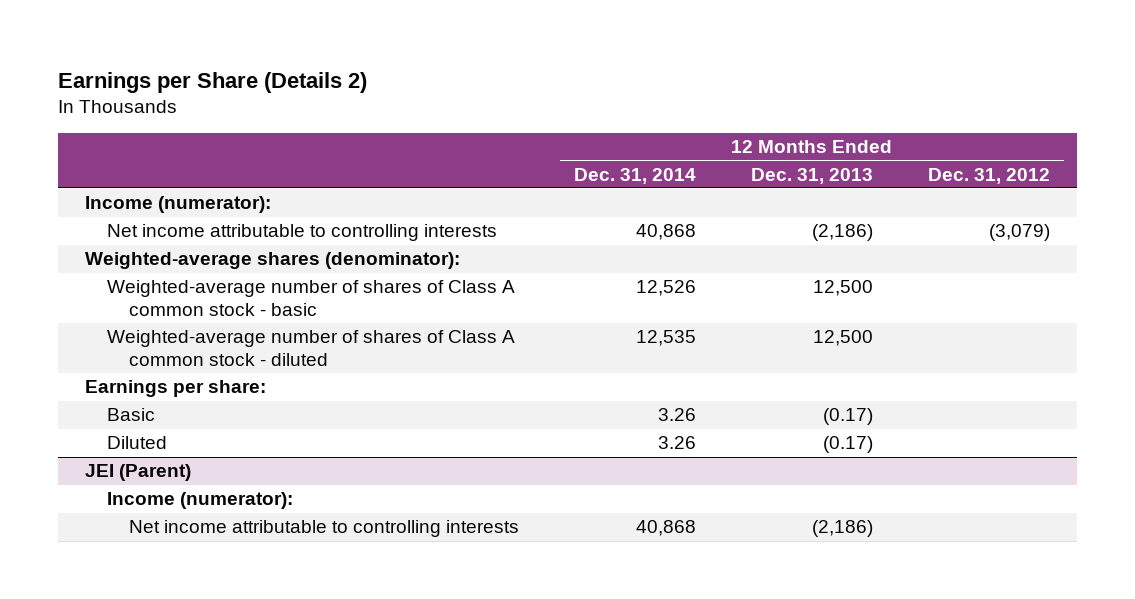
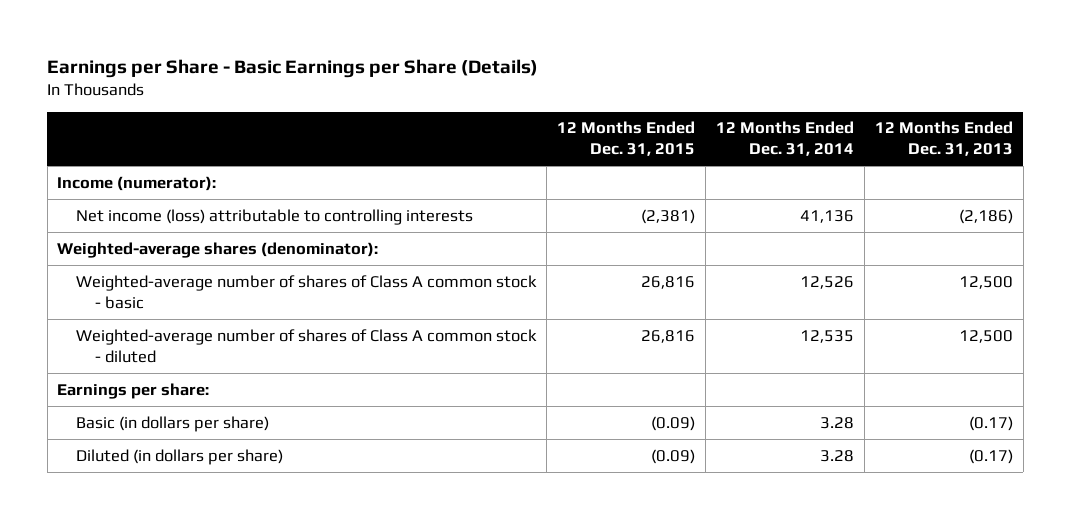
[57,71,367,93] Earnings per Share (Details 2) -> [47,58,539,78] Earnings per Share - Basic Earnings per Share (Details)
[927,167,1050,184] Dec. 31, 2012 -> none
none -> [557,121,696,157] 12 Months Ended Dec. 31, 2015
[107,224,498,242] Net income attributable to controlling interests -> [76,208,474,225] Net income (loss) attributable to controlling interests
[636,224,697,241] 40,868 -> [799,209,854,223] 41,136
[85,464,192,482] JEI (Parent) -> none
[107,492,294,510] Income (numerator): -> none
[129,520,520,538] Net income attributable to controlling interests -> none
[107,408,156,422] Basic -> [76,415,270,432] Basic (in dollars per share)
[658,408,697,422] 3.26 -> [819,416,854,429] 3.28
[107,436,168,450] Diluted -> [76,448,284,465] Diluted (in dollars per share)
[658,436,697,450] 3.26 -> [819,449,854,462] 3.28

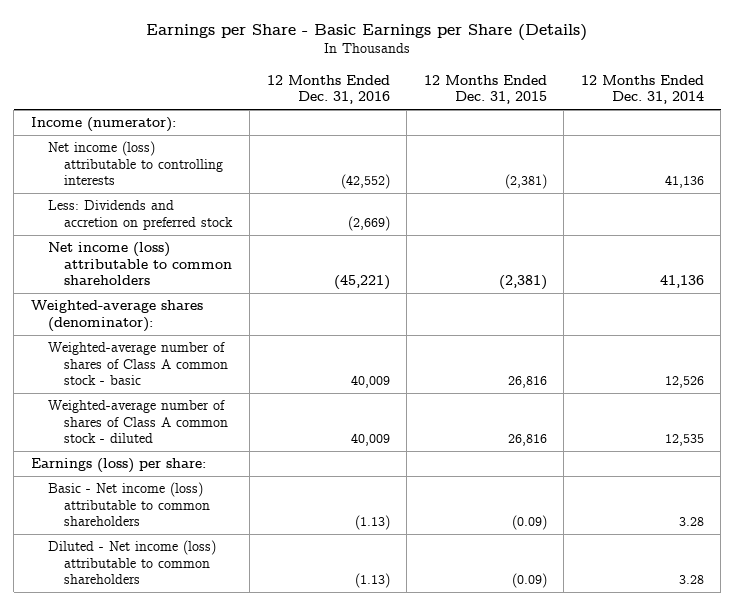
[874,121,1013,157] 12 Months Ended Dec. 31, 2013 -> none
none -> [266,74,390,105] 12 Months Ended Dec. 31, 2016
none -> [47,200,234,230] Less: Dividends and accretion on preferred stock
none -> [47,242,233,286] Net income (loss) attributable to common shareholders
[57,382,210,399] Earnings per share: -> [30,458,206,474] Earnings (loss) per share:
[76,415,270,432] Basic (in dollars per share) -> [47,482,211,527] Basic - Net income (loss) attributable to common shareholders
[76,448,284,465] Diluted (in dollars per share) -> [47,540,216,585] Diluted - Net income (loss) attributable to common shareholders

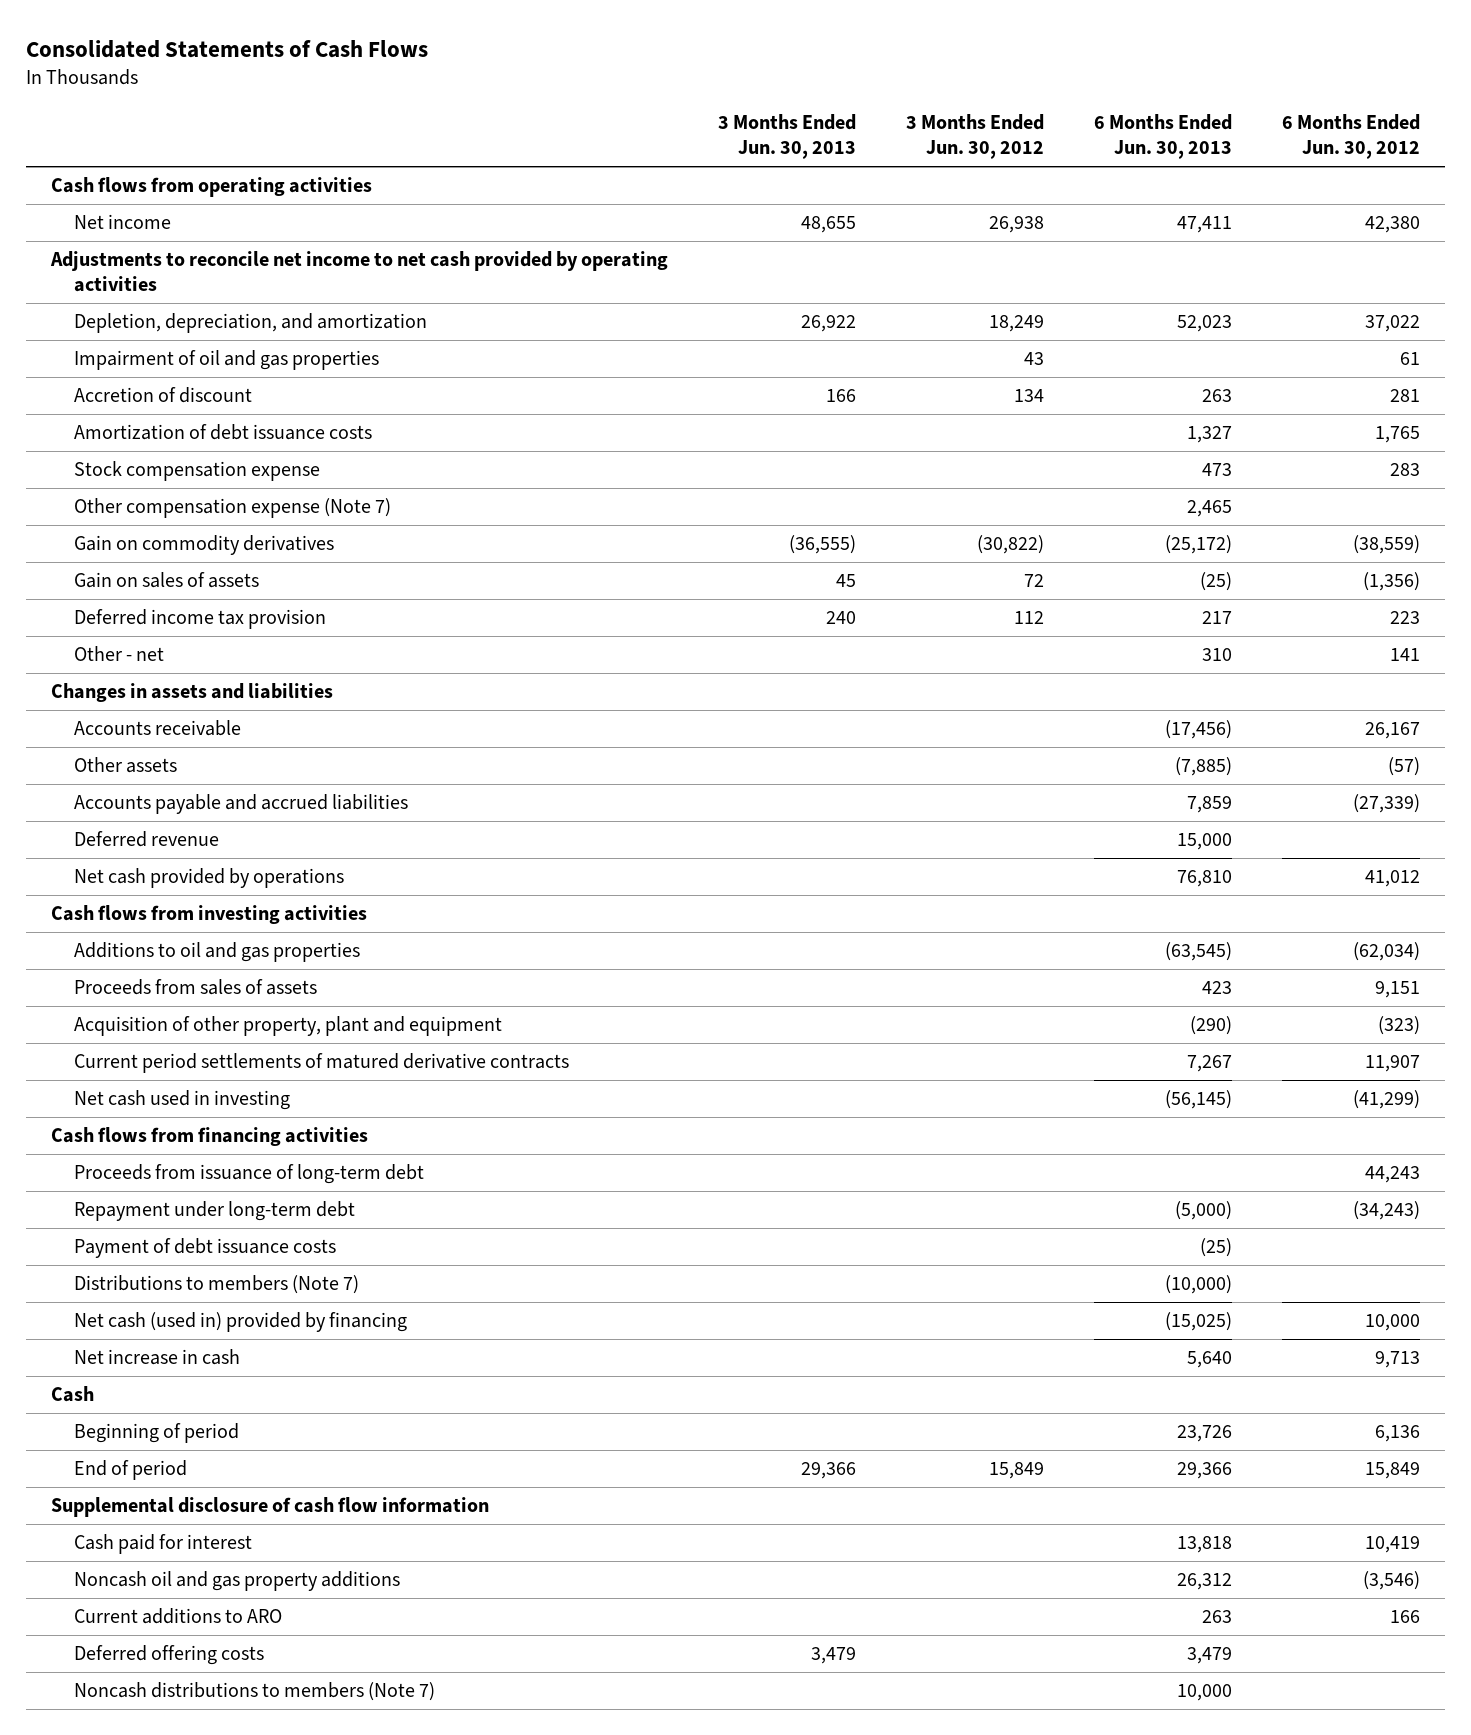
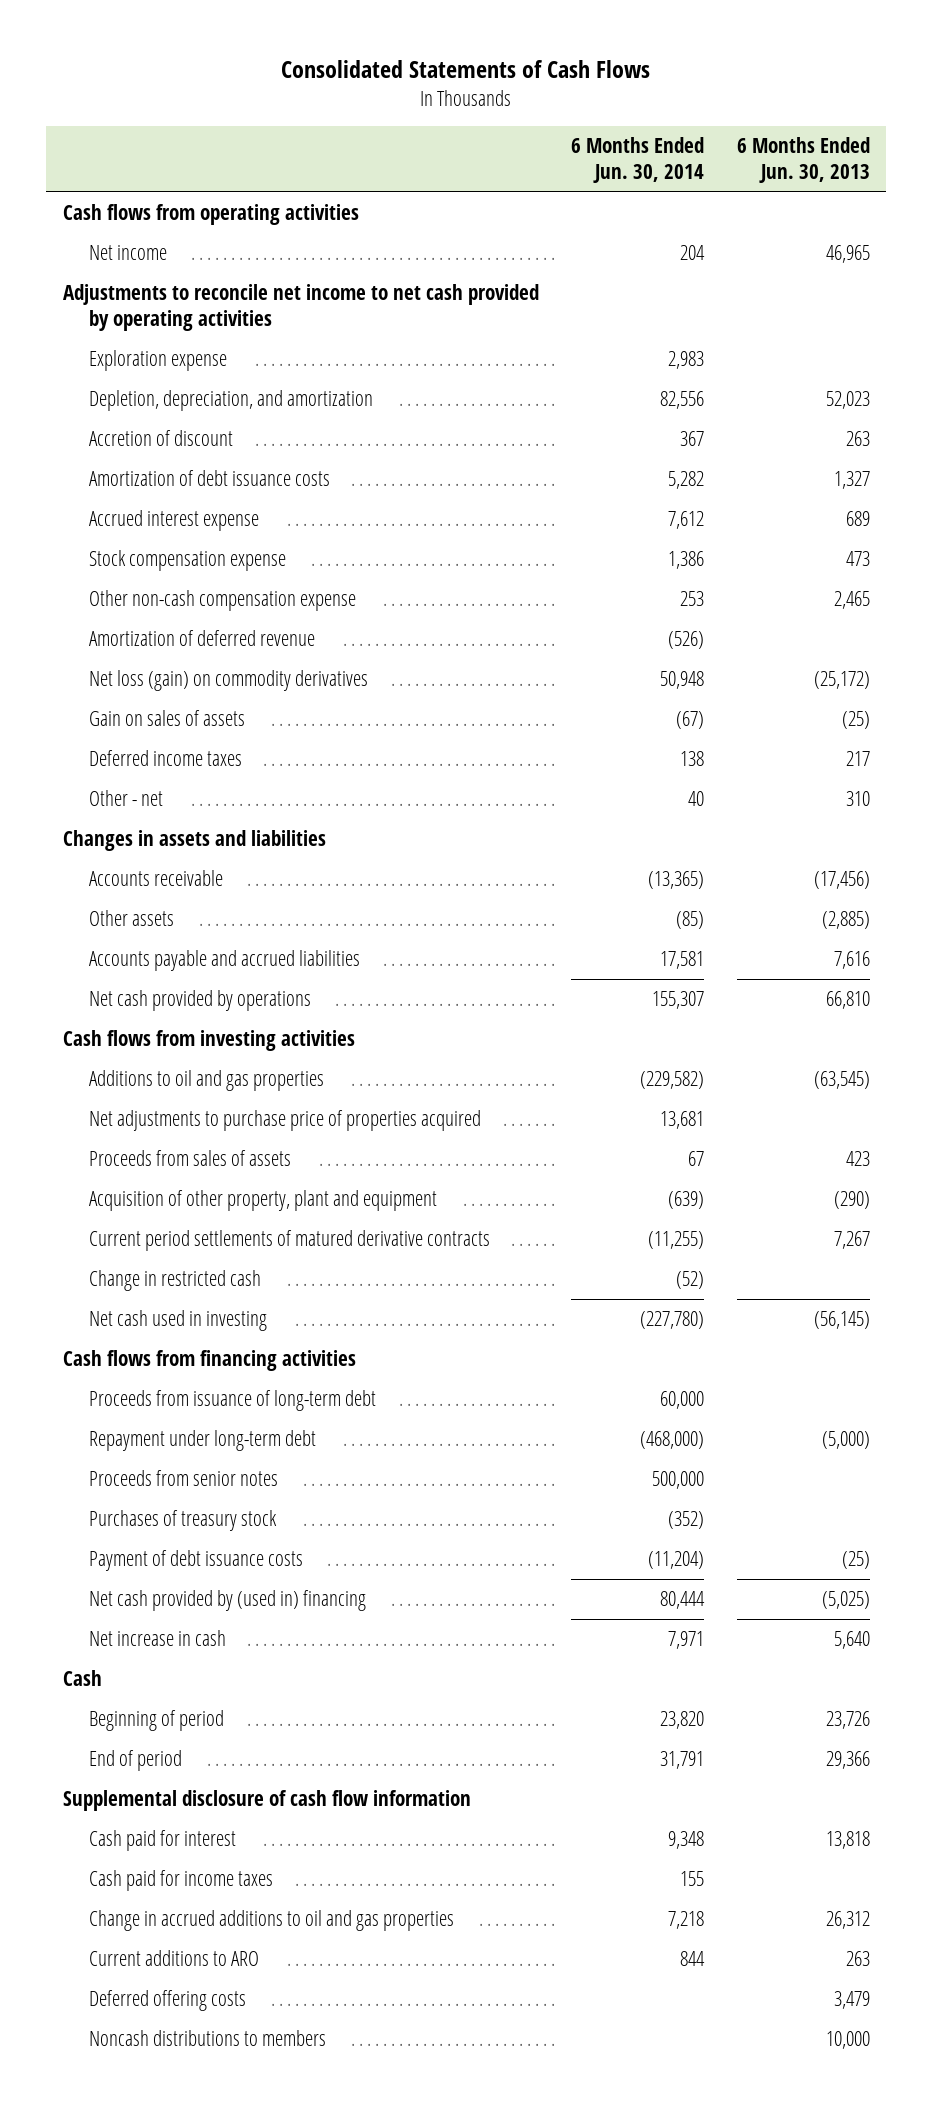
[717,114,856,160] 3 Months Ended Jun. 30, 2013 -> none
[905,114,1044,160] 3 Months Ended Jun. 30, 2012 -> none
[1281,114,1420,160] 6 Months Ended Jun. 30, 2012 -> none
none -> [571,137,705,184] 6 Months Ended Jun. 30, 2014
[1176,216,1232,234] 47,411 -> [825,245,870,264] 46,965
none -> [89,350,228,372] Exploration expense
[73,350,379,371] Impairment of oil and gas properties -> none
none -> [89,510,260,532] Accrued interest expense
[73,498,391,519] Other compensation expense (Note 7) -> [89,590,357,612] Other non-cash compensation expense
none -> [89,630,316,647] Amortization of deferred revenue
[73,535,334,556] Gain on commodity derivatives -> [89,670,369,692] Net loss (gain) on commodity derivatives
[73,609,326,630] Deferred income tax provision -> [89,750,243,767] Deferred income taxes
[73,831,219,848] Deferred revenue -> none
[1174,757,1232,777] (7,885) -> [821,911,870,930] (2,885)
[1186,796,1232,814] 7,859 -> [833,951,870,970] 7,616
[1176,870,1232,888] 76,810 -> [825,991,870,1010] 66,810
none -> [89,1110,482,1132] Net adjustments to purchase price of properties acquired
none -> [89,1270,262,1292] Change in restricted cash
none -> [89,1470,279,1487] Proceeds from senior notes
none -> [89,1510,278,1532] Purchases of treasury stock
[73,1275,359,1295] Distributions to members (Note 7) -> none
[73,1312,407,1333] Net cash (used in) provided by financing -> [89,1590,367,1612] Net cash provided by (used in) financing
[1164,1312,1232,1332] (15,025) -> [821,1591,870,1610] (5,025)
none -> [89,1870,274,1892] Cash paid for income taxes
[73,1571,400,1592] Noncash oil and gas property additions -> [89,1910,455,1932] Change in accrued additions to oil and gas properties
[73,1682,435,1702] Noncash distributions to members (Note 7) -> [89,2030,327,2047] Noncash distributions to members

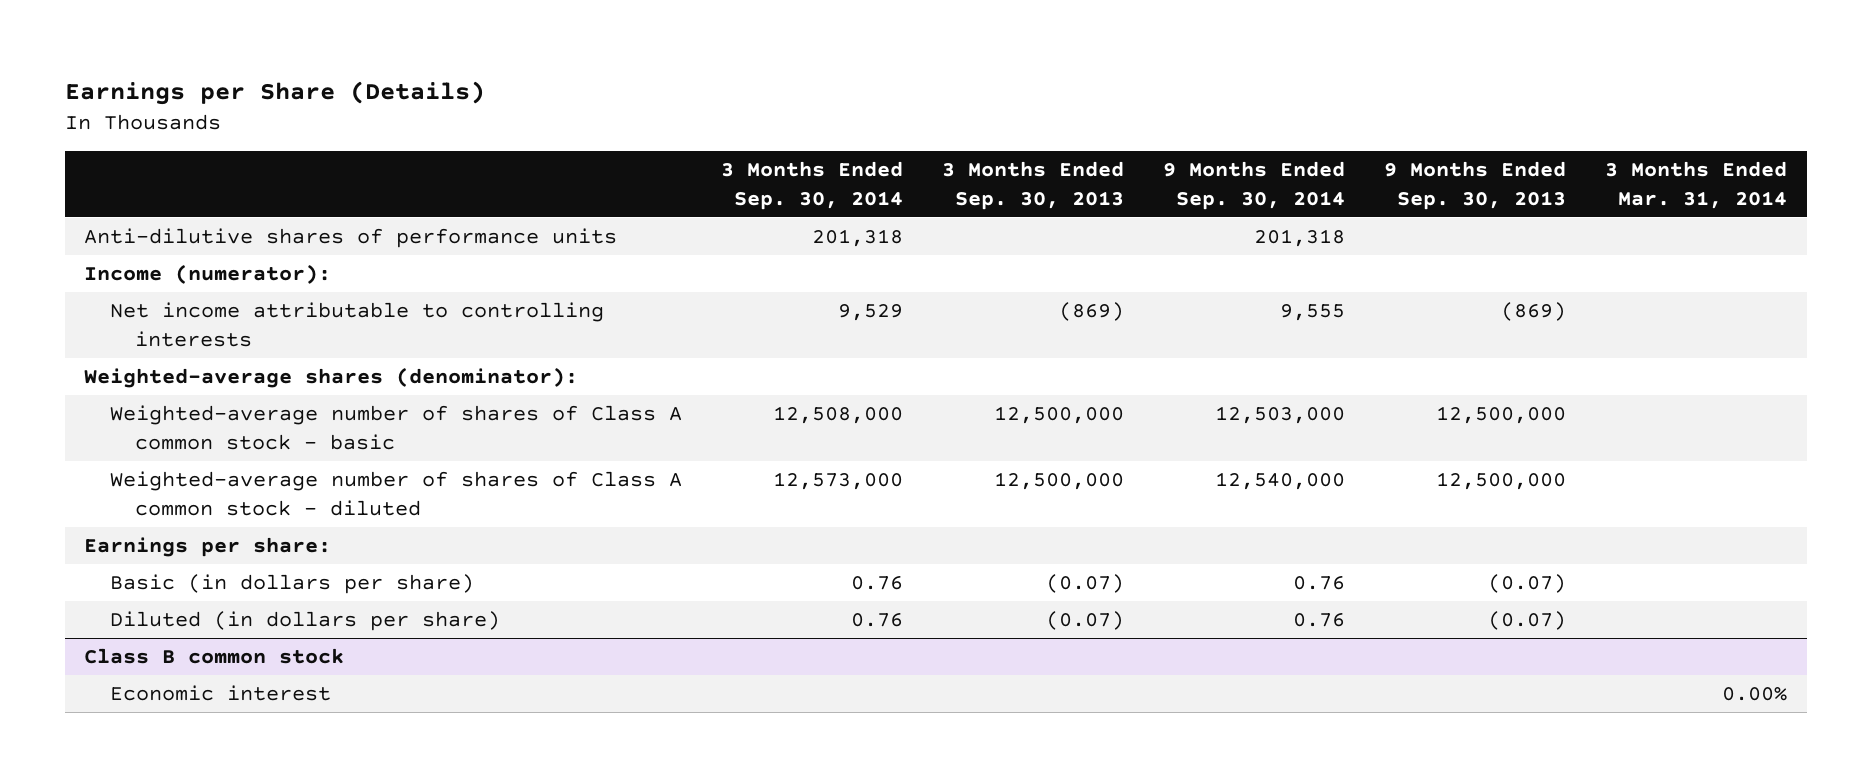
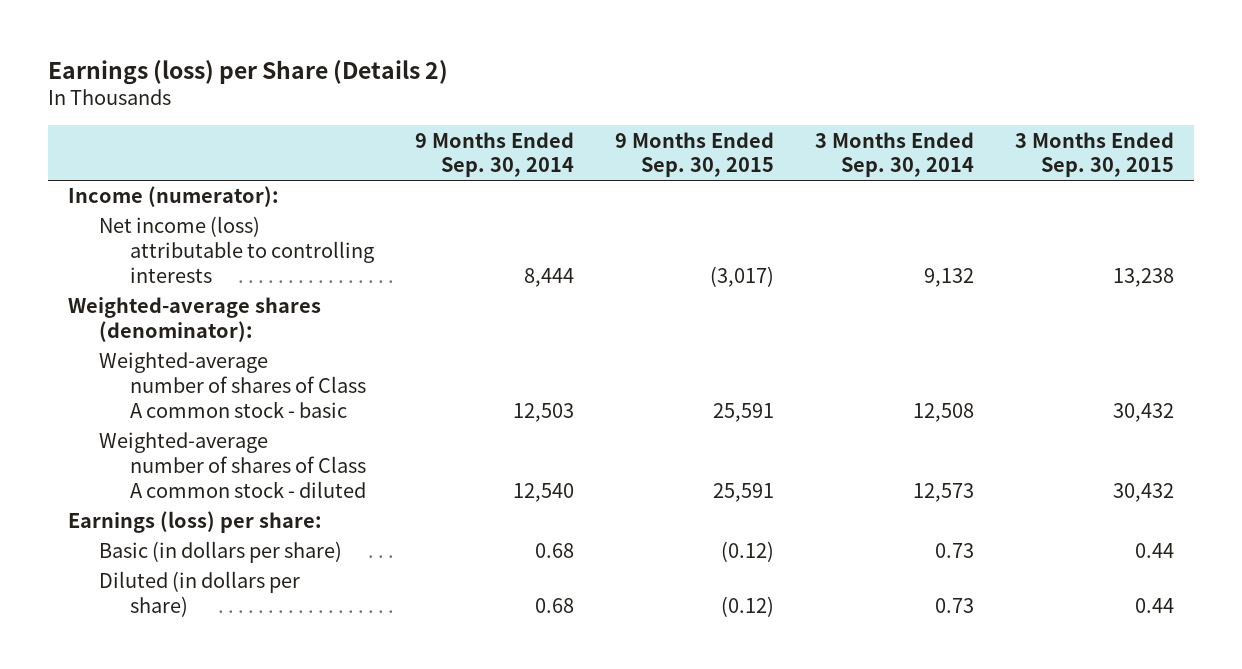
[64,81,485,106] Earnings per Share (Details) -> [47,59,448,85] Earnings (loss) per Share (Details 2)
[941,161,1124,210] 3 Months Ended Sep. 30, 2013 -> none
[1384,161,1567,210] 9 Months Ended Sep. 30, 2013 -> none
[1605,161,1788,209] 3 Months Ended Mar. 31, 2014 -> none
none -> [614,131,774,178] 9 Months Ended Sep. 30, 2015
none -> [1014,131,1174,178] 3 Months Ended Sep. 30, 2015
[84,227,618,248] Anti-dilutive shares of performance units -> none
[109,301,604,347] Net income attributable to controlling interests -> [98,216,374,283] Net income (loss) attributable to controlling interests
[837,303,903,321] 9,529 -> [923,267,974,287] 9,132
[1279,303,1345,321] 9,555 -> [523,267,574,287] 8,444
[84,647,345,664] Class B common stock -> none
[109,684,331,701] Economic interest -> none
[772,405,903,424] 12,508,000 -> [912,402,974,422] 12,508
[1214,405,1345,424] 12,503,000 -> [512,402,574,422] 12,503
[772,471,903,490] 12,573,000 -> [912,482,974,502] 12,573
[1214,471,1345,490] 12,540,000 -> [512,482,574,502] 12,540
[84,536,332,557] Earnings per share: -> [68,511,323,534] Earnings (loss) per share:
[850,575,903,590] 0.76 -> [934,543,974,559] 0.73
[1292,575,1345,590] 0.76 -> [534,543,574,559] 0.68
[850,612,903,627] 0.76 -> [934,598,974,614] 0.73
[1292,612,1345,627] 0.76 -> [534,598,574,614] 0.68

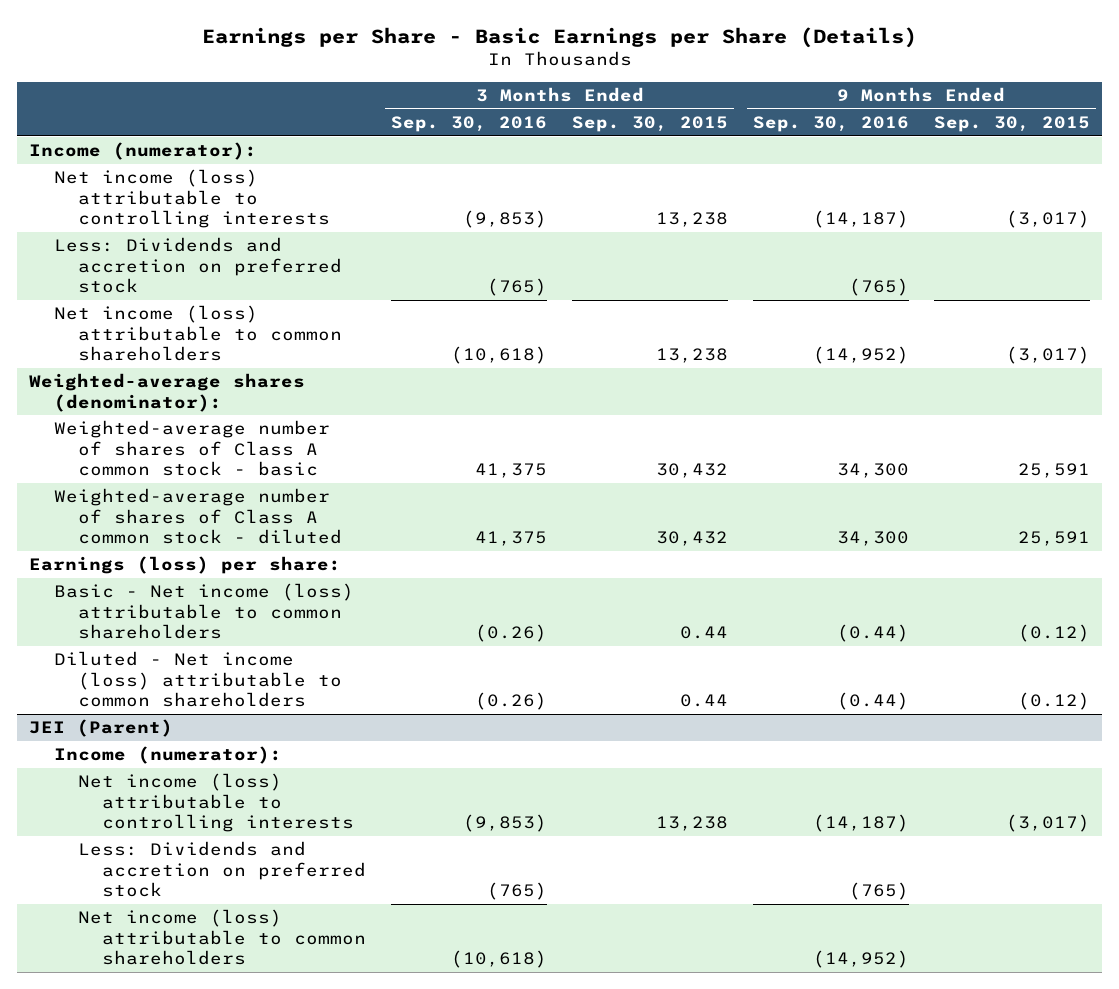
[47,59,448,85] Earnings (loss) per Share (Details 2) -> [201,26,917,48] Earnings per Share - Basic Earnings per Share (Details)
[414,131,574,178] 9 Months Ended Sep. 30, 2014 -> none
[814,131,974,178] 3 Months Ended Sep. 30, 2014 -> none
none -> [391,116,548,133] Sep. 30, 2016
none -> [752,116,909,133] Sep. 30, 2016
none -> [53,237,343,293] Less: Dividends and accretion on preferred stock
none -> [53,305,343,361] Net income (loss) attributable to common shareholders
[98,541,342,564] Basic (in dollars per share) -> [53,583,354,639] Basic - Net income (loss) attributable to common shareholders
[98,571,300,618] Diluted (in dollars per share) -> [53,651,343,707] Diluted - Net income (loss) attributable to common shareholders
none -> [29,719,174,738] JEI (Parent)
none -> [53,746,282,765] Income (numerator):
none -> [78,773,355,832] Net income (loss) attributable to controlling interests
none -> [78,841,367,897] Less: Dividends and accretion on preferred stock
none -> [78,909,367,965] Net income (loss) attributable to common shareholders

